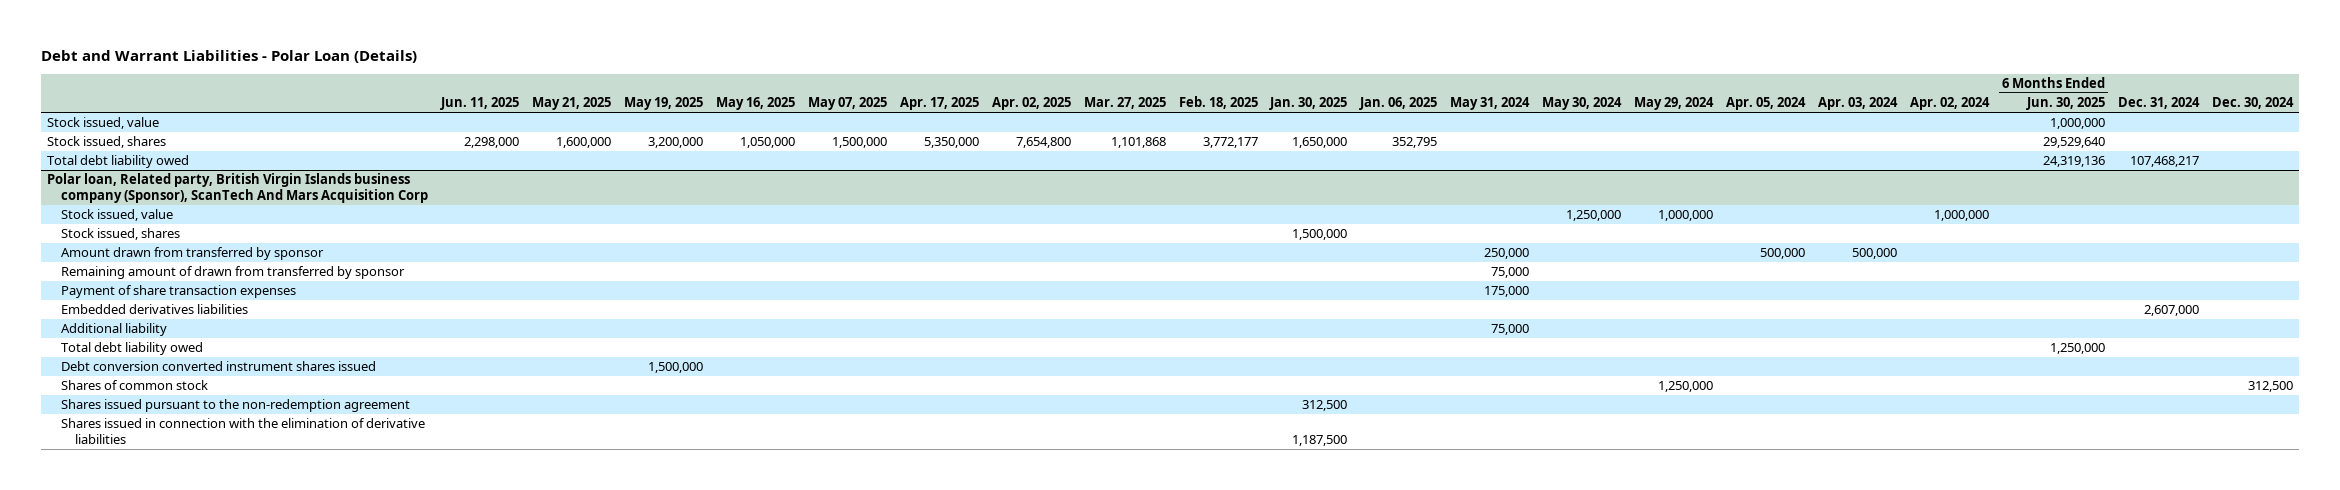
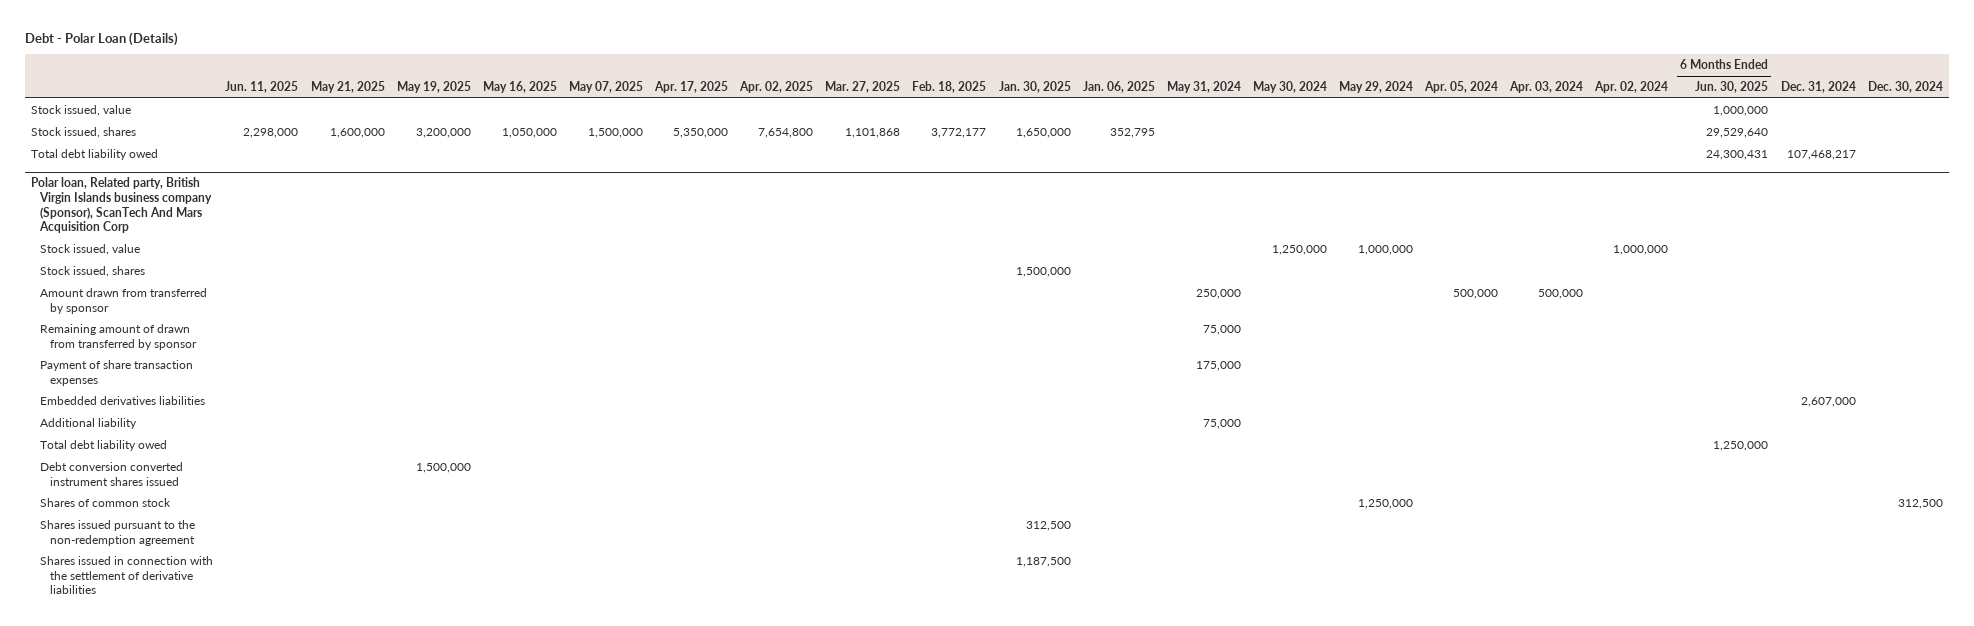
[40,49,417,63] Debt and Warrant Liabilities - Polar Loan (Details) -> [25,31,179,46] Debt - Polar Loan (Details)
[2043,156,2106,168] 24,319,136 -> [1706,149,1769,160] 24,300,431
[60,418,425,444] Shares issued in connection with the elimination of derivative liabilities -> [40,555,214,595] Shares issued in connection with the settlement of derivative liabilities

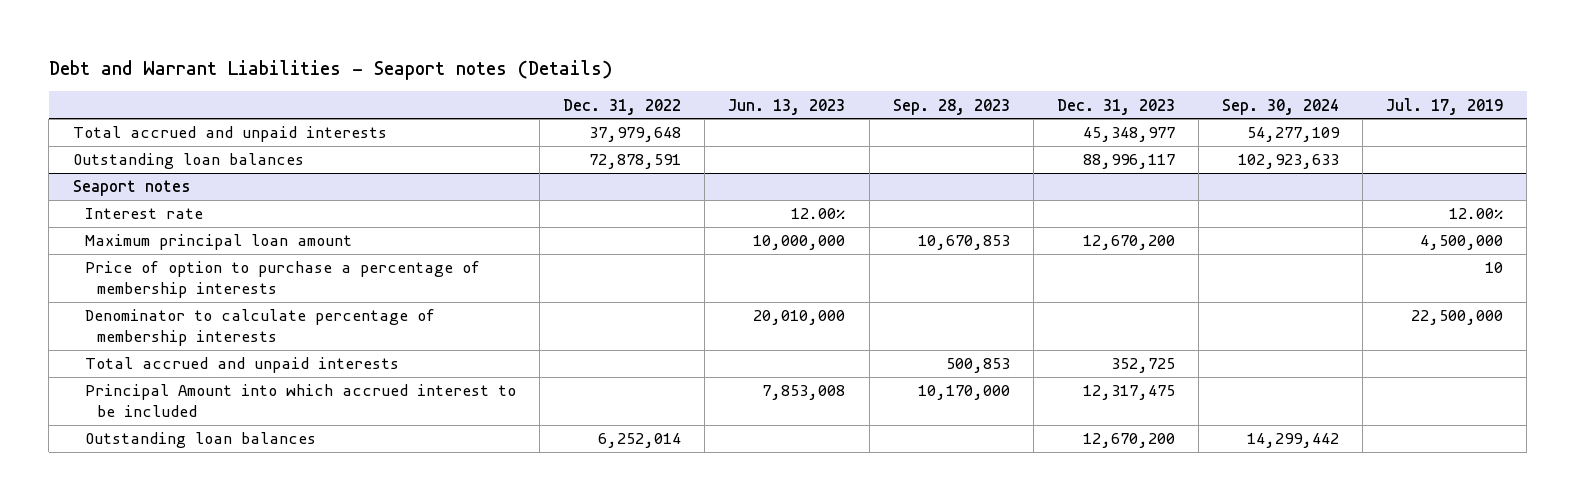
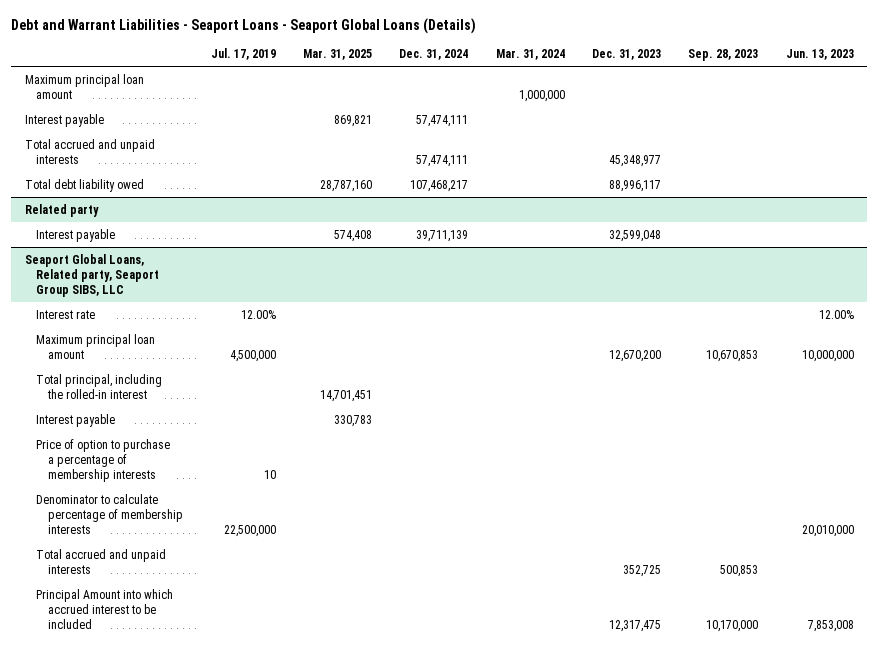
[48,59,612,80] Debt and Warrant Liabilities - Seaport notes (Details) -> [10,17,476,34] Debt and Warrant Liabilities - Seaport Loans - Seaport Global Loans (Details)
[563,98,682,115] Dec. 31, 2022 -> none
[1222,98,1340,115] Sep. 30, 2024 -> none
none -> [302,49,372,61] Mar. 31, 2025
none -> [399,49,469,61] Dec. 31, 2024
none -> [495,49,565,61] Mar. 31, 2024
none -> [24,73,144,99] Maximum principal loan amount
none -> [24,113,104,127] Interest payable
[72,153,304,170] Outstanding loan balances -> [24,178,144,192] Total debt liability owed
none -> [24,203,99,217] Related party
none -> [36,228,116,242] Interest payable
[72,180,191,197] Seaport notes -> [24,253,160,297] Seaport Global Loans, Related party, Seaport Group SIBS, LLC
none -> [36,373,163,399] Total principal, including the rolled-in interest
none -> [36,413,116,427] Interest payable
[85,432,317,449] Outstanding loan balances -> none

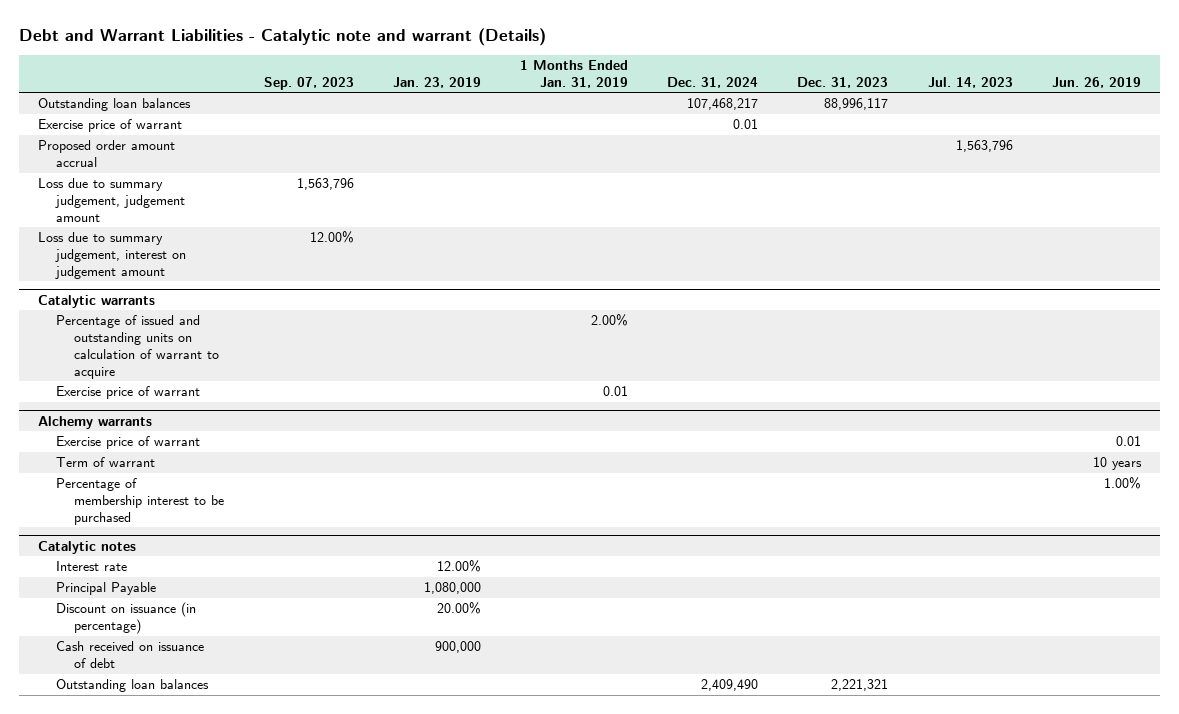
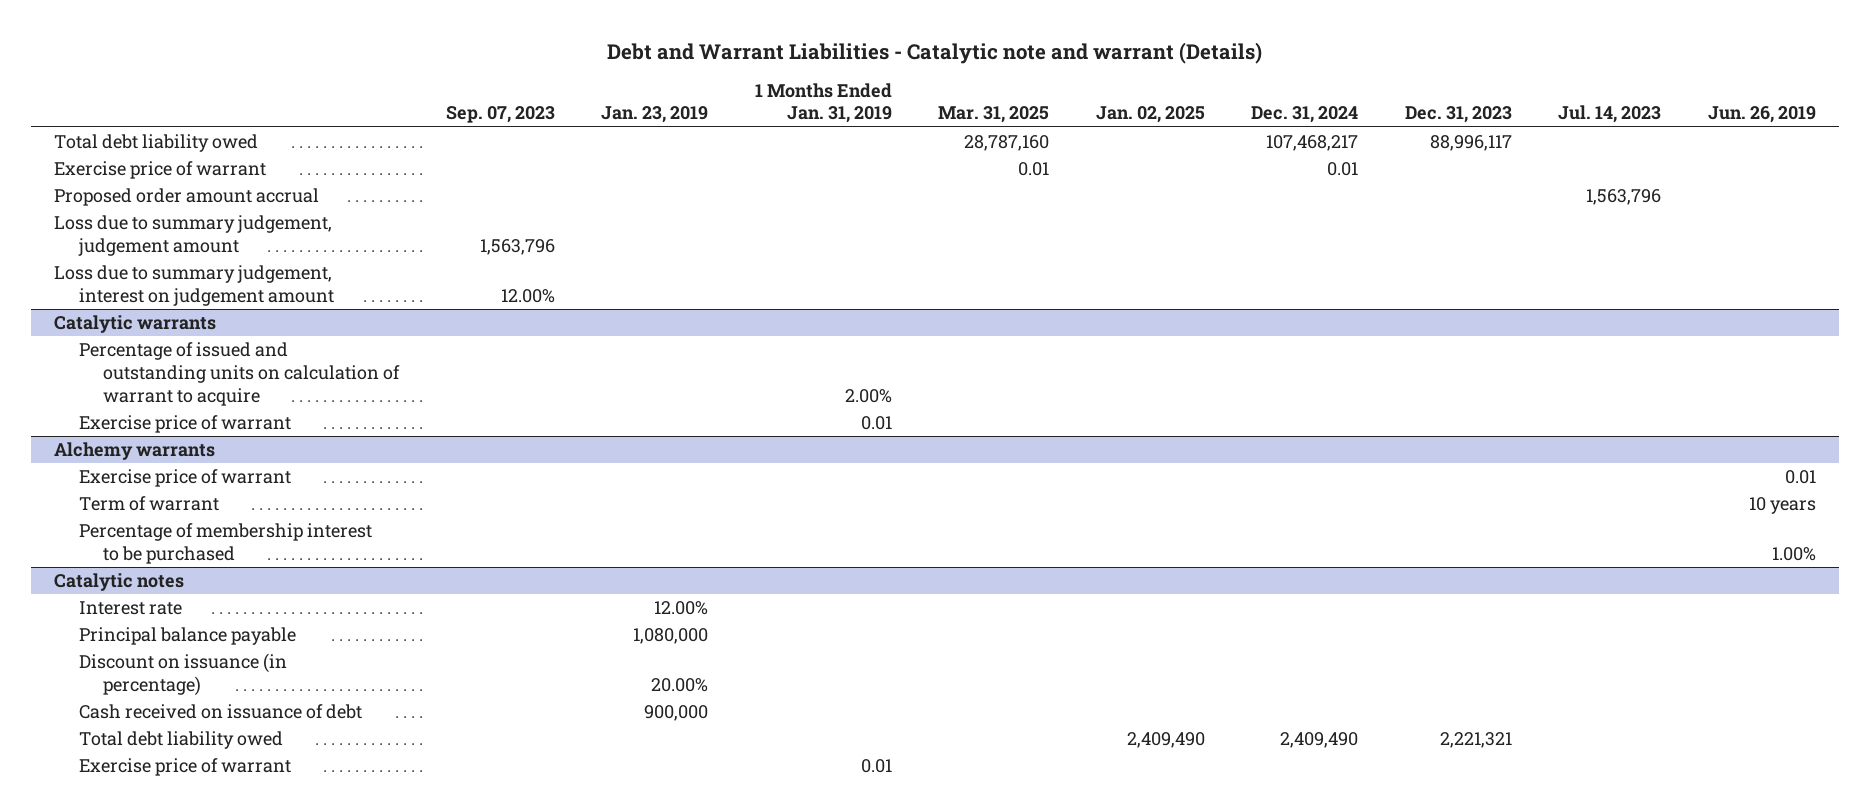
none -> [938,106,1050,124] Mar. 31, 2025
none -> [1095,106,1205,124] Jan. 02, 2025
[38,98,192,112] Outstanding loan balances -> [54,134,259,153] Total debt liability owed
[56,582,157,596] Principal Payable -> [78,627,296,646] Principal balance payable
[56,679,210,693] Outstanding loan balances -> [78,731,283,750] Total debt liability owed
none -> [78,758,291,777] Exercise price of warrant

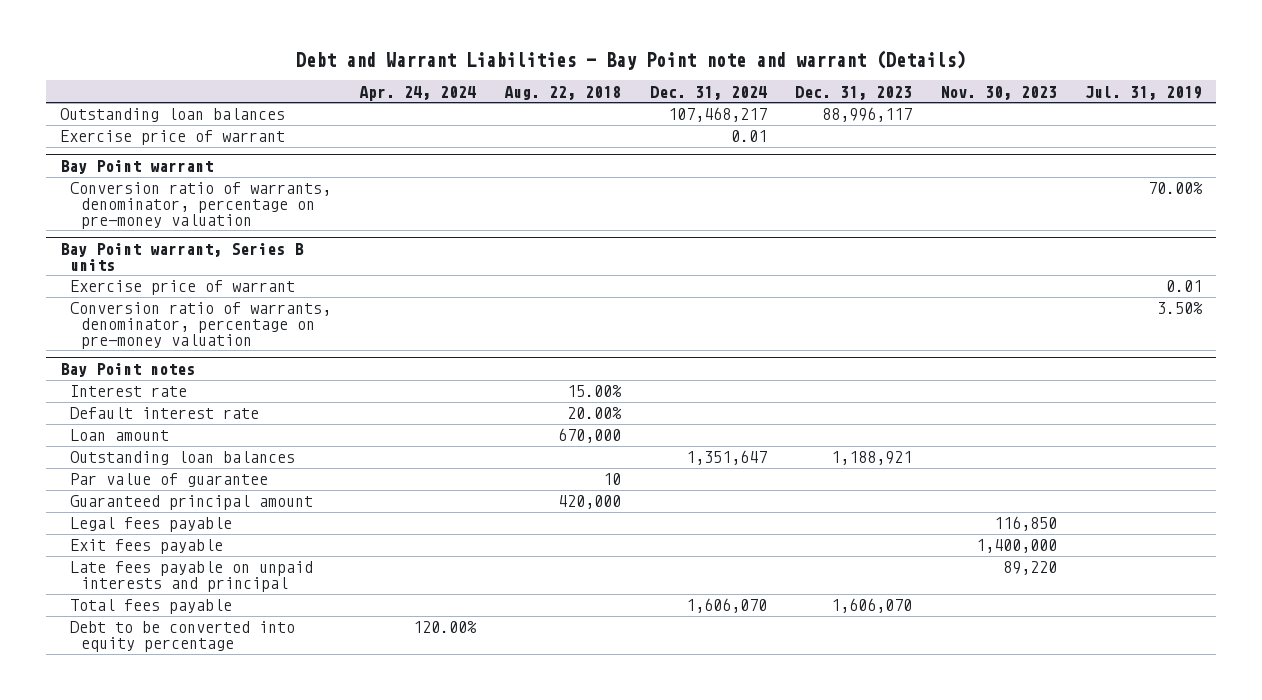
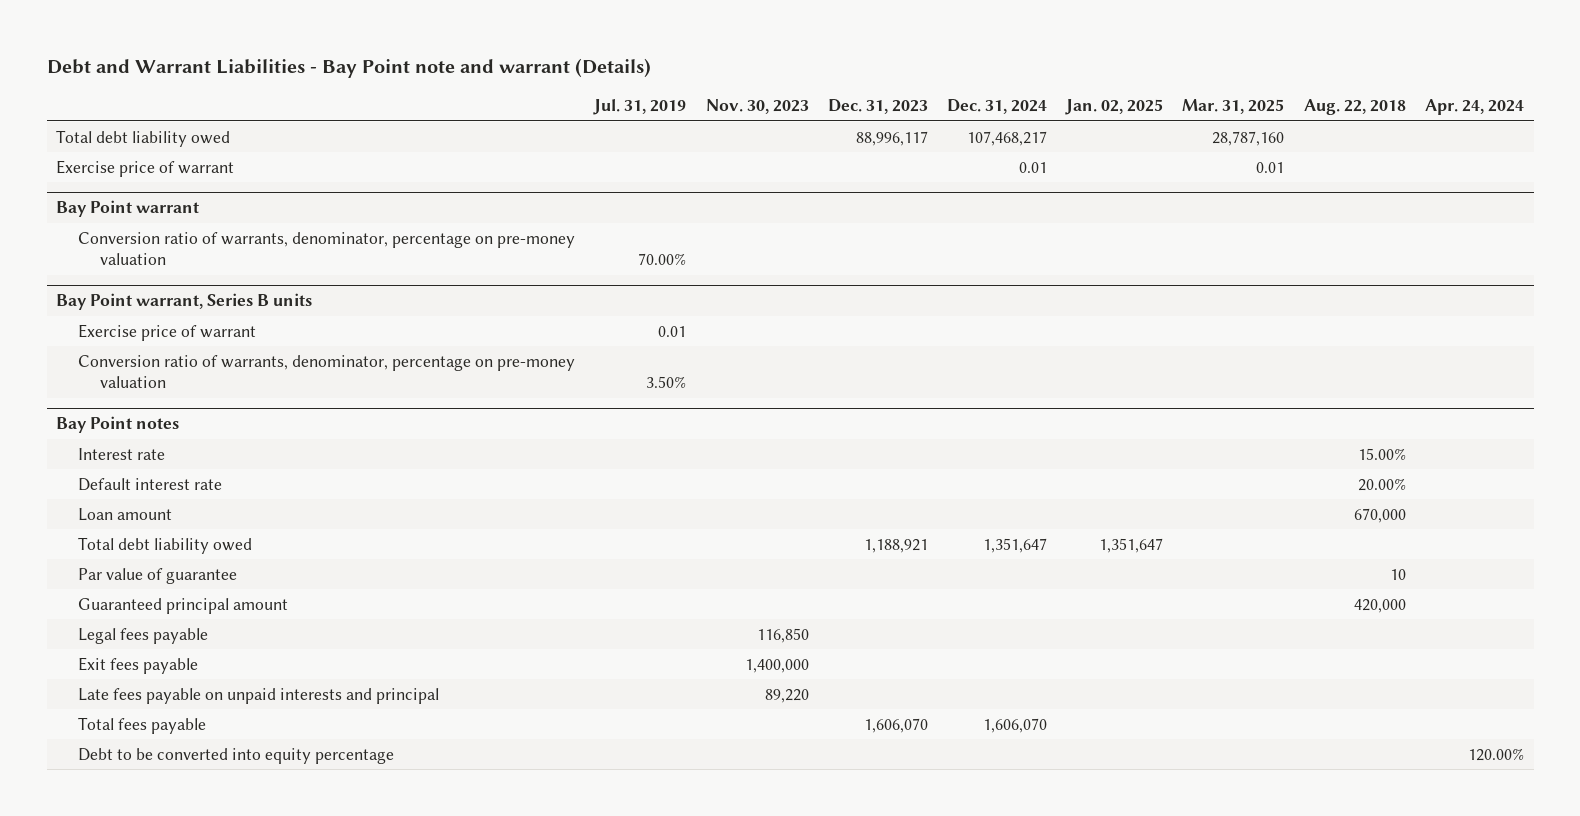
none -> [1065,99,1164,116] Jan. 02, 2025
none -> [1182,99,1285,115] Mar. 31, 2025
[60,108,286,123] Outstanding loan balances -> [56,129,231,147] Total debt liability owed
[70,451,296,466] Outstanding loan balances -> [78,536,253,554] Total debt liability owed

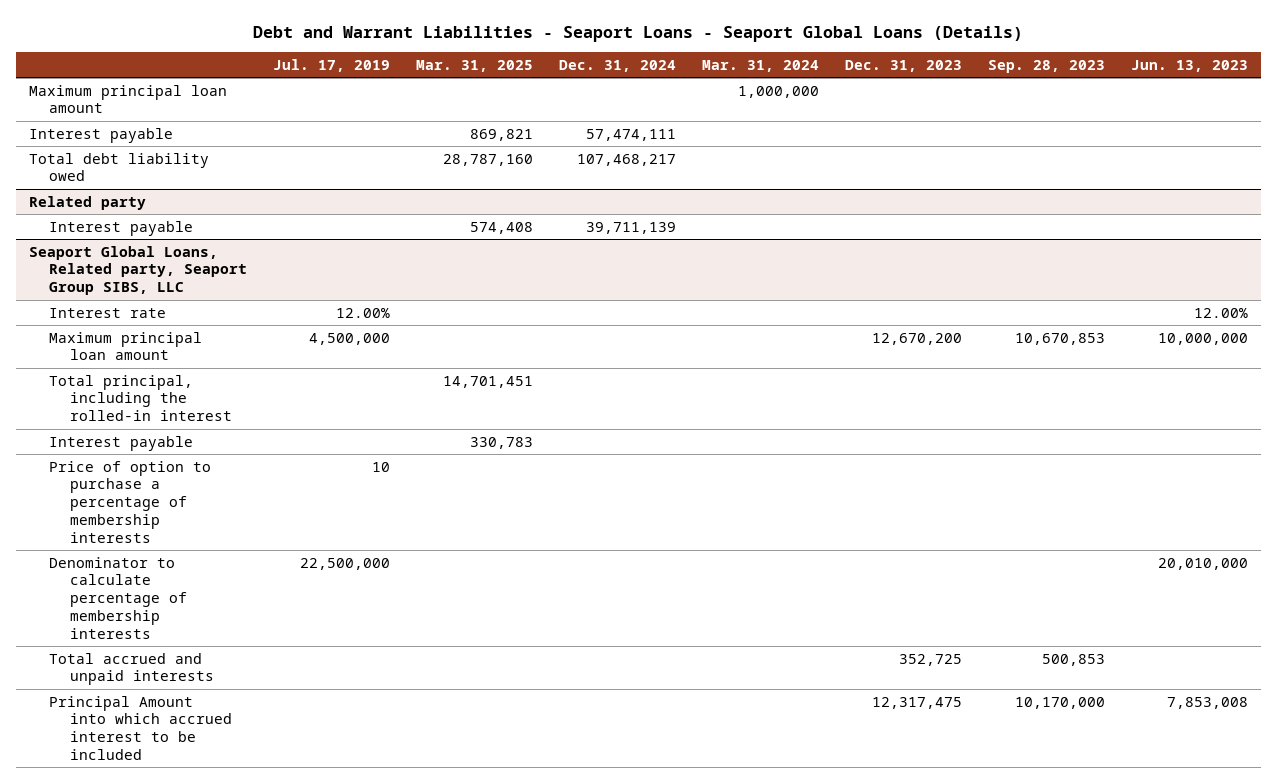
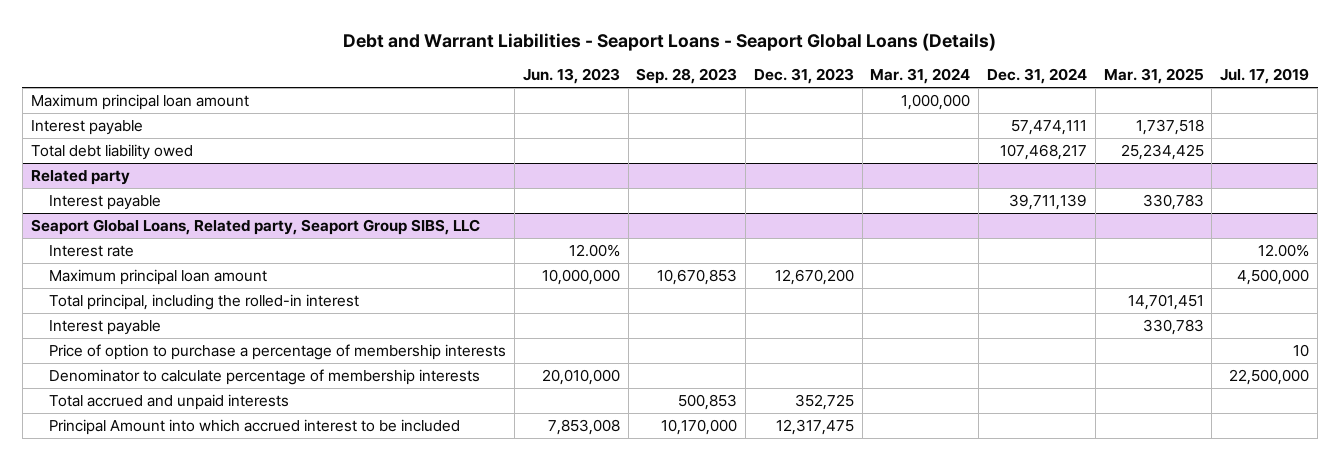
[470,128,534,141] 869,821 -> [1135,118,1204,135] 1,737,518
[443,153,534,166] 28,787,160 -> [1120,143,1204,160] 25,234,425
[470,221,534,234] 574,408 -> [1142,193,1204,210] 330,783

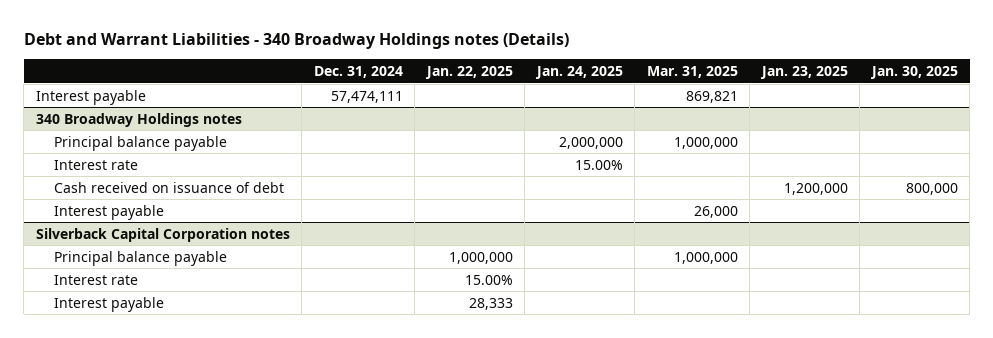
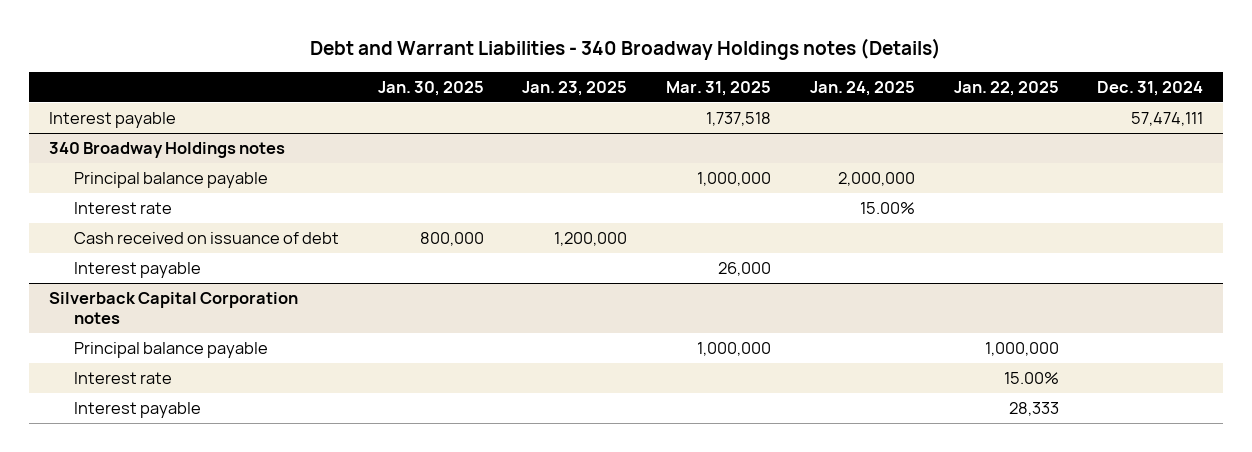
[685,90,738,103] 869,821 -> [706,112,772,127] 1,737,518

